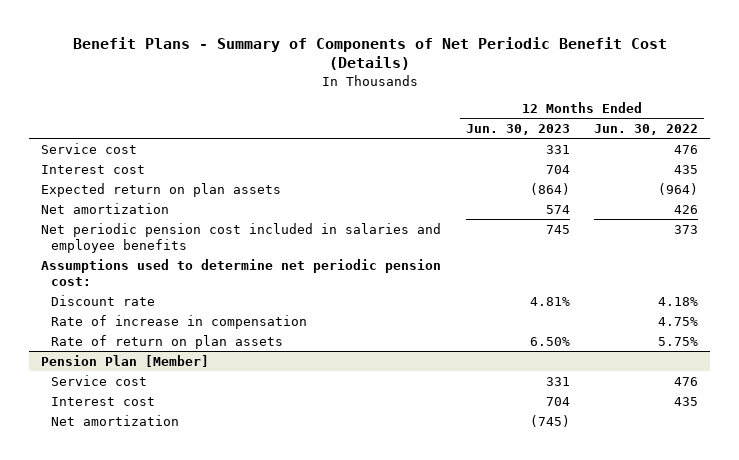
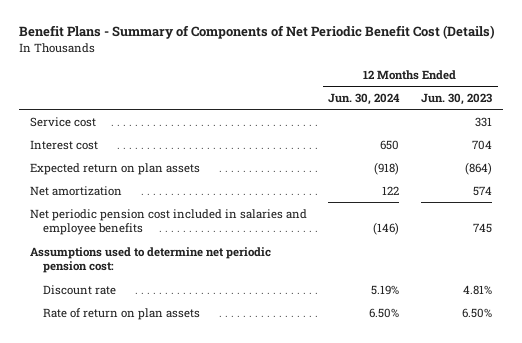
[594,123,699,135] Jun. 30, 2022 -> none
none -> [328,92,401,105] Jun. 30, 2024
[50,314,307,329] Rate of increase in compensation -> none
[41,354,210,367] Pension Plan [Member] -> none
[50,374,147,386] Service cost -> none
[50,396,155,406] Interest cost -> none
[50,414,179,426] Net amortization -> none

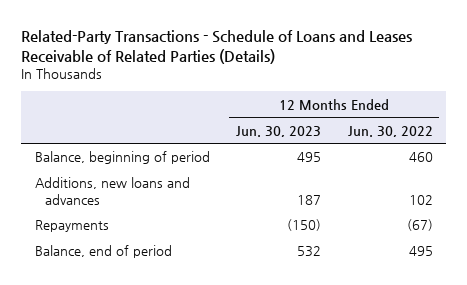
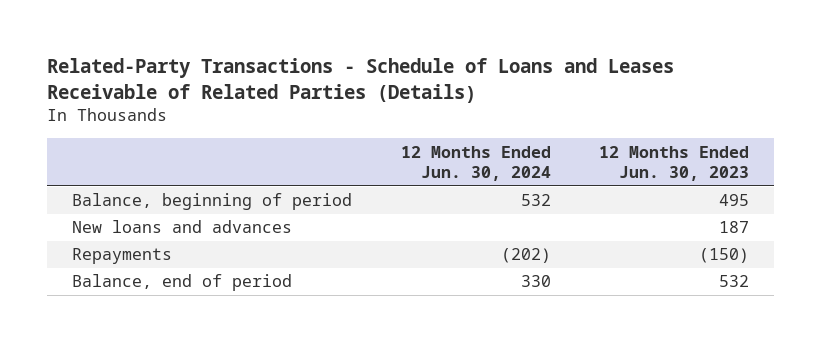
[347,125,433,137] Jun. 30, 2022 -> none
none -> [400,145,551,182] 12 Months Ended Jun. 30, 2024
[34,177,190,205] Additions, new loans and advances -> [71,220,292,234] New loans and advances

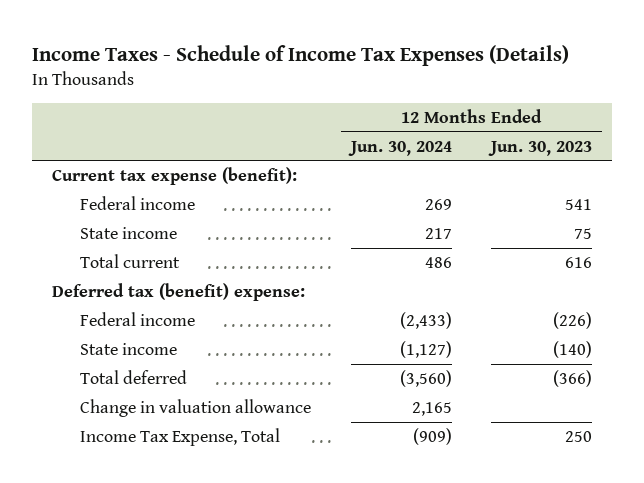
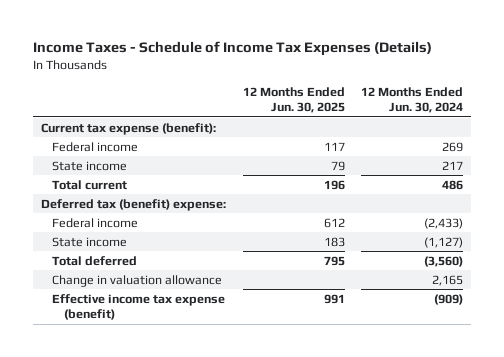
[488,140,593,156] Jun. 30, 2023 -> none
none -> [242,86,345,114] 12 Months Ended Jun. 30, 2025
[80,427,281,446] Income Tax Expense, Total -> [52,293,226,321] Effective income tax expense (benefit)

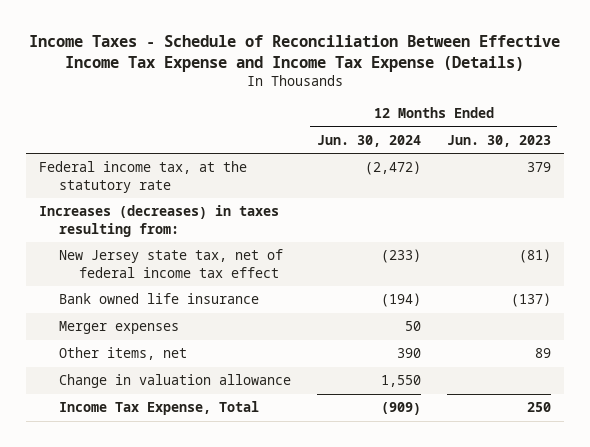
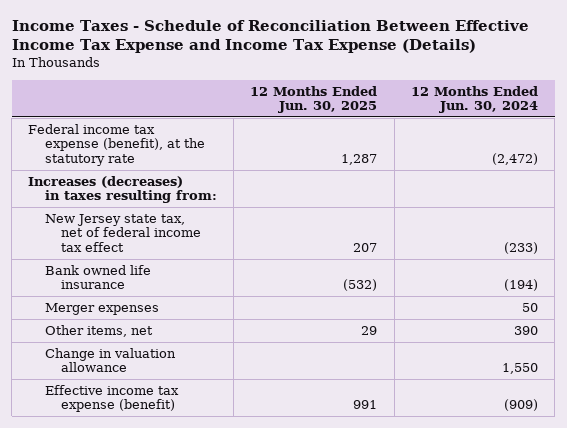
[446,134,551,147] Jun. 30, 2023 -> none
none -> [250,85,378,114] 12 Months Ended Jun. 30, 2025
[38,161,247,193] Federal income tax, at the statutory rate -> [28,123,205,167] Federal income tax expense (benefit), at the statutory rate
[58,401,259,416] Income Tax Expense, Total -> [44,384,179,413] Effective income tax expense (benefit)

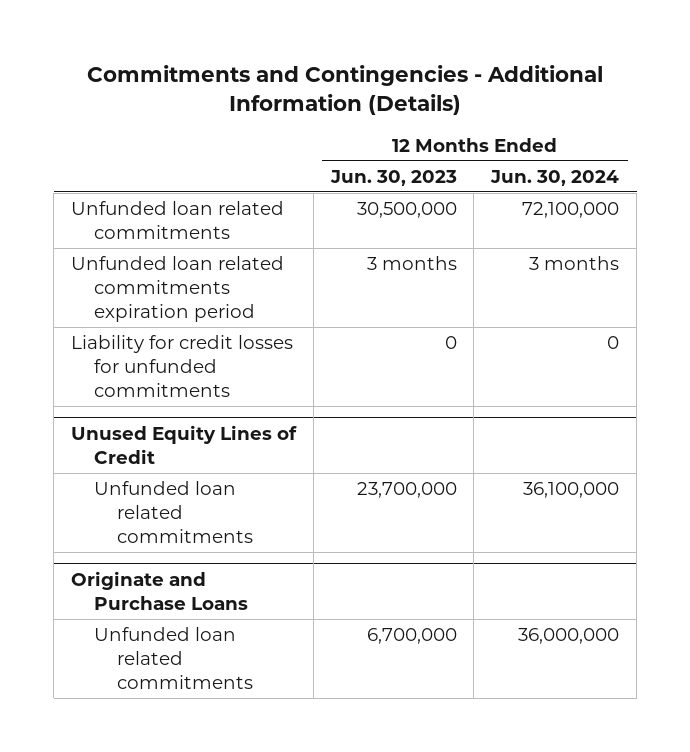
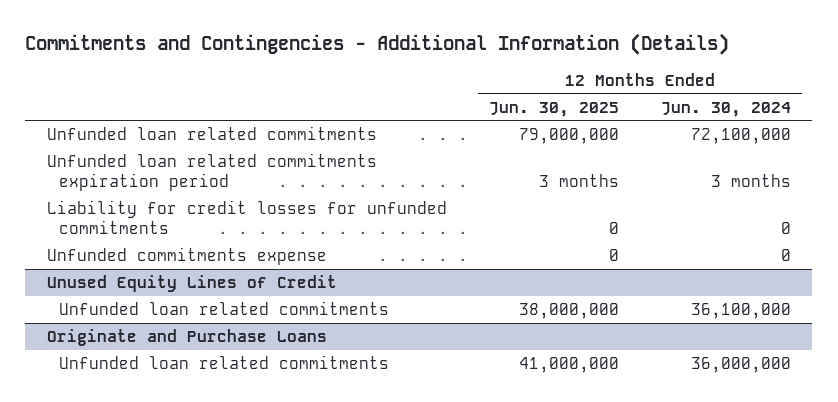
[329,169,457,186] Jun. 30, 2023 -> none
none -> [488,101,619,117] Jun. 30, 2025
none -> [46,247,327,266] Unfunded commitments expense

